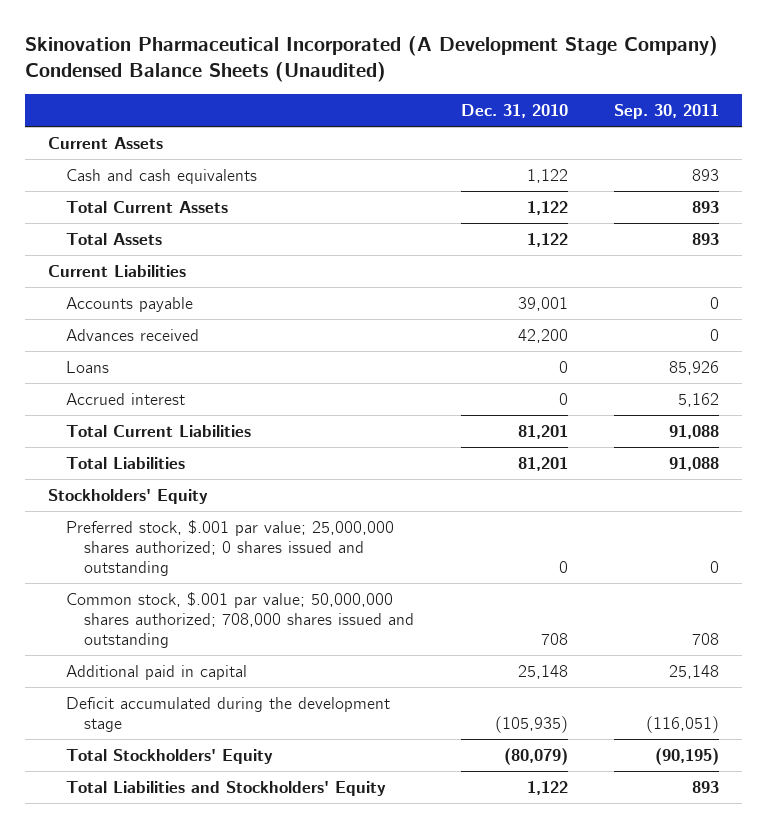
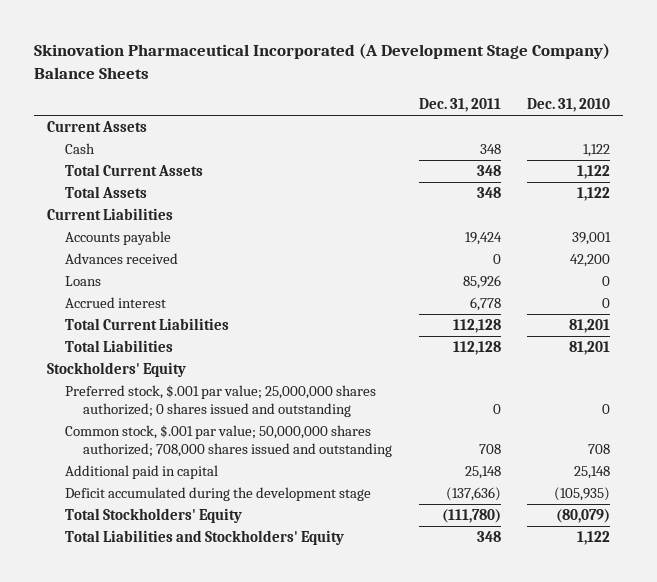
[25,36,719,83] Skinovation Pharmaceutical Incorporated (A Development Stage Company) Condensed Balance Sheets (Unaudited) -> [33,43,610,80] Skinovation Pharmaceutical Incorporated (A Development Stage Company) Balance Sheets
[614,103,720,119] Sep. 30, 2011 -> none
none -> [418,98,501,113] Dec. 31, 2011
[66,168,258,184] Cash and cash equivalents -> [65,142,96,154] Cash

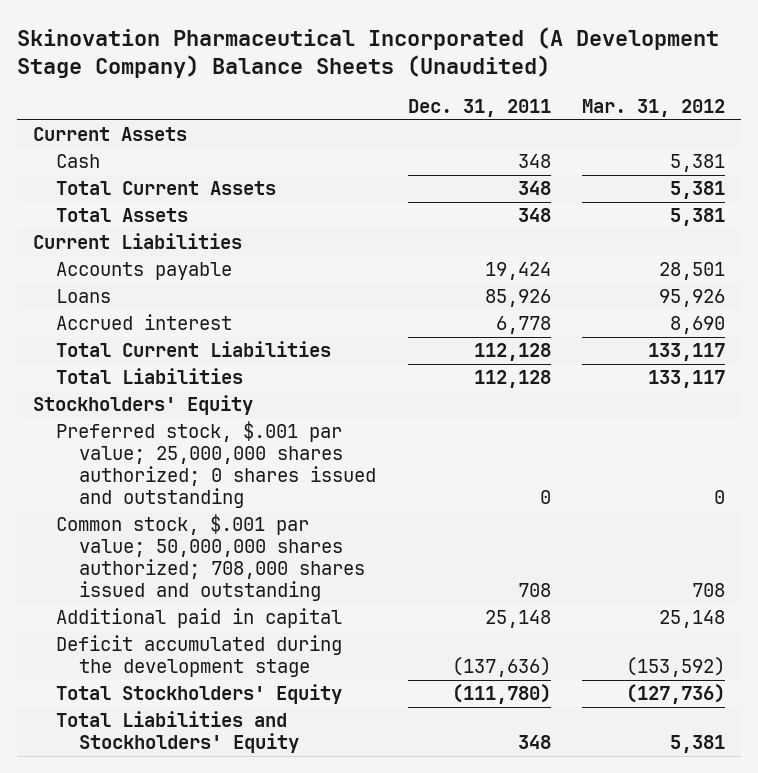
[33,43,610,80] Skinovation Pharmaceutical Incorporated (A Development Stage Company) Balance Sheets -> [16,26,719,79] Skinovation Pharmaceutical Incorporated (A Development Stage Company) Balance Sheets (Unaudited)
[526,98,610,113] Dec. 31, 2010 -> none
none -> [582,99,726,118] Mar. 31, 2012
[65,252,179,264] Advances received -> none

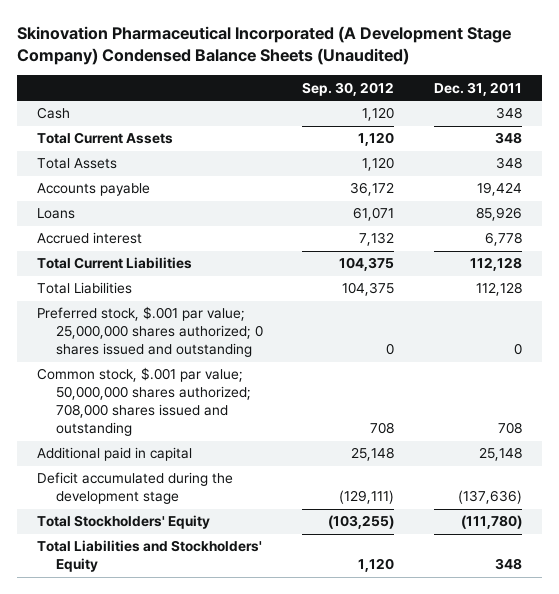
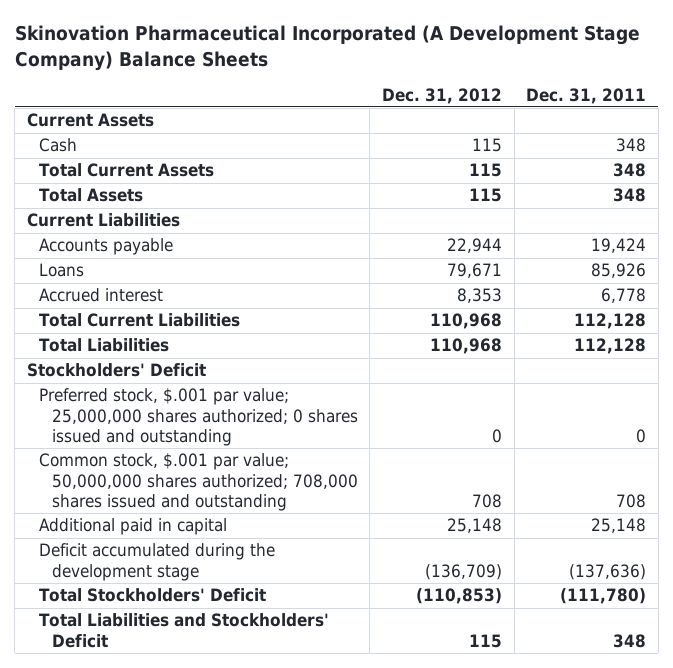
[17,26,512,66] Skinovation Pharmaceutical Incorporated (A Development Stage Company) Condensed Balance Sheets (Unaudited) -> [14,25,640,71] Skinovation Pharmaceutical Incorporated (A Development Stage Company) Balance Sheets
[302,81,395,96] Sep. 30, 2012 -> none
none -> [381,87,502,104] Dec. 31, 2012
none -> [26,113,154,128] Current Assets
none -> [26,213,180,228] Current Liabilities
none -> [26,363,206,378] Stockholders' Deficit
[36,515,210,530] Total Stockholders' Equity -> [39,588,267,603] Total Stockholders' Deficit
[36,540,262,573] Total Liabilities and Stockholders' Equity -> [39,613,330,648] Total Liabilities and Stockholders' Deficit

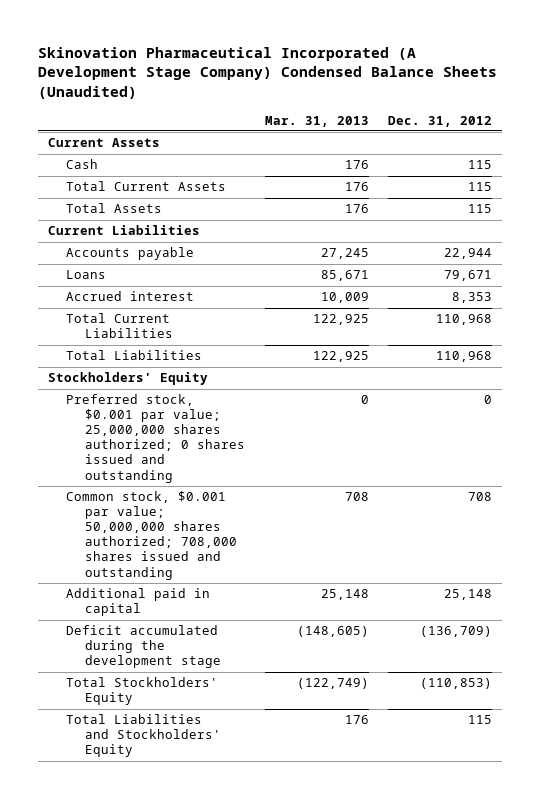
[14,25,640,71] Skinovation Pharmaceutical Incorporated (A Development Stage Company) Balance Sheets -> [38,46,498,99] Skinovation Pharmaceutical Incorporated (A Development Stage Company) Condensed Balance Sheets (Unaudited)
[526,87,647,104] Dec. 31, 2011 -> none
none -> [264,115,369,127] Mar. 31, 2013
[26,363,206,378] Stockholders' Deficit -> [48,372,209,386] Stockholders' Equity
[39,388,358,446] Preferred stock, $.001 par value; 25,000,000 shares authorized; 0 shares issued and outstanding -> [66,394,245,483] Preferred stock, $0.001 par value; 25,000,000 shares authorized; 0 shares issued and outstanding
[39,453,358,511] Common stock, $.001 par value; 50,000,000 shares authorized; 708,000 shares issued and outstanding -> [66,491,237,580] Common stock, $0.001 par value; 50,000,000 shares authorized; 708,000 shares issued and outstanding
[39,588,267,603] Total Stockholders' Deficit -> [66,677,219,706] Total Stockholders' Equity
[39,613,330,648] Total Liabilities and Stockholders' Deficit -> [66,714,221,758] Total Liabilities and Stockholders' Equity

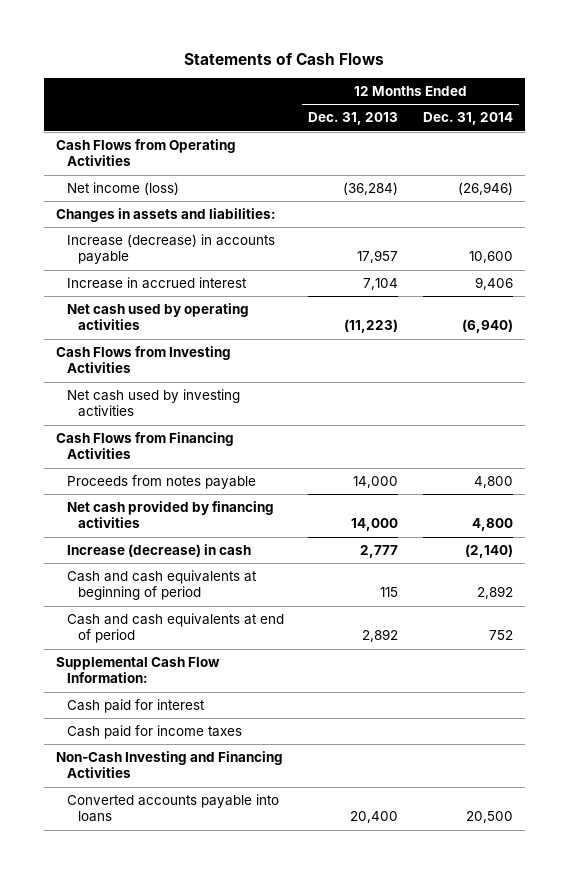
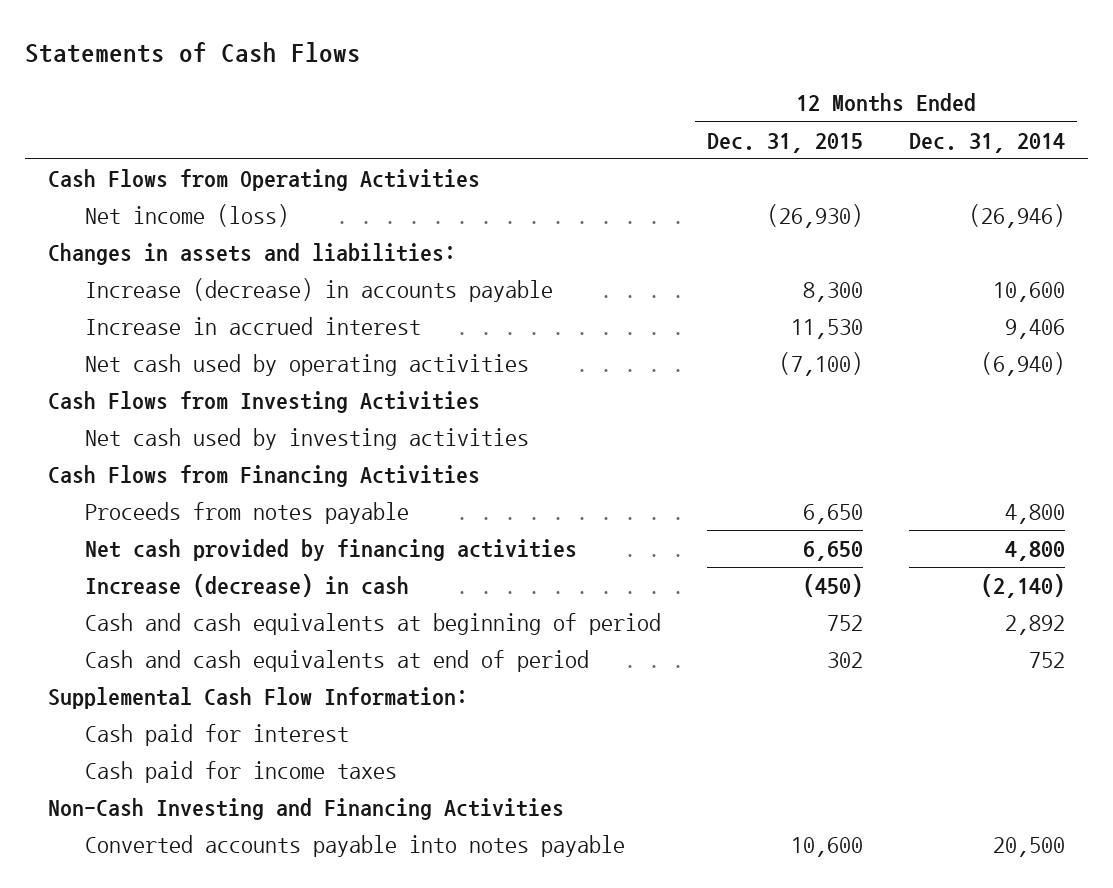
[308,112,399,126] Dec. 31, 2013 -> none
none -> [706,132,863,153] Dec. 31, 2015
[67,794,280,823] Converted accounts payable into loans -> [84,835,625,858] Converted accounts payable into notes payable

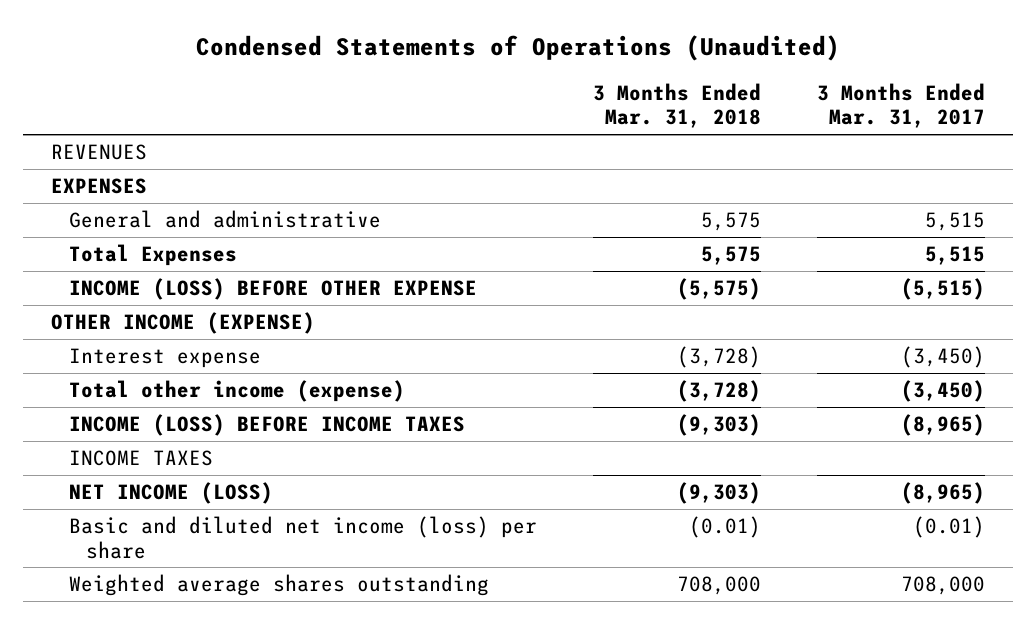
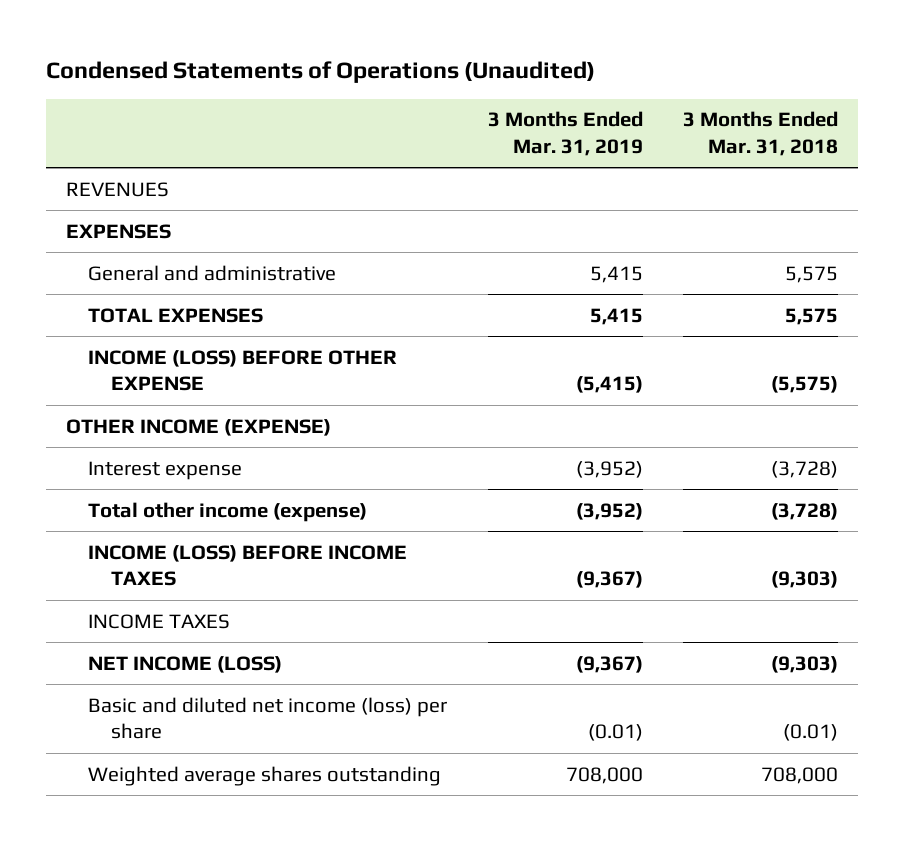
[817,83,986,129] 3 Months Ended Mar. 31, 2017 -> none
none -> [487,111,643,156] 3 Months Ended Mar. 31, 2019
[68,244,237,267] Total Expenses -> [88,307,264,323] TOTAL EXPENSES

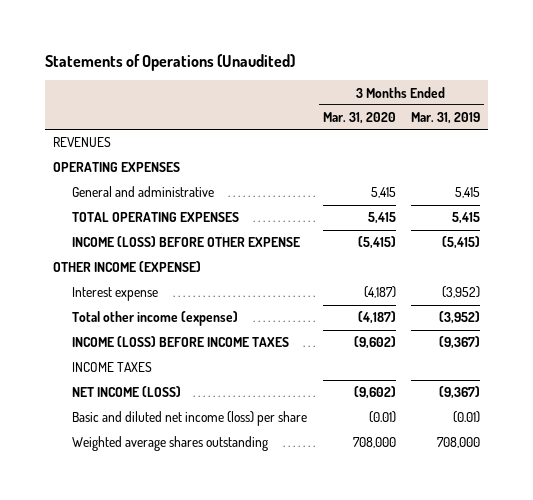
[45,60,595,83] Condensed Statements of Operations (Unaudited) -> [45,53,296,71] Statements of Operations (Unaudited)
[682,111,838,156] 3 Months Ended Mar. 31, 2018 -> none
none -> [322,112,396,125] Mar. 31, 2020
[65,223,171,239] EXPENSES -> [52,162,180,173] OPERATING EXPENSES
[88,307,264,323] TOTAL EXPENSES -> [72,212,240,223] TOTAL OPERATING EXPENSES

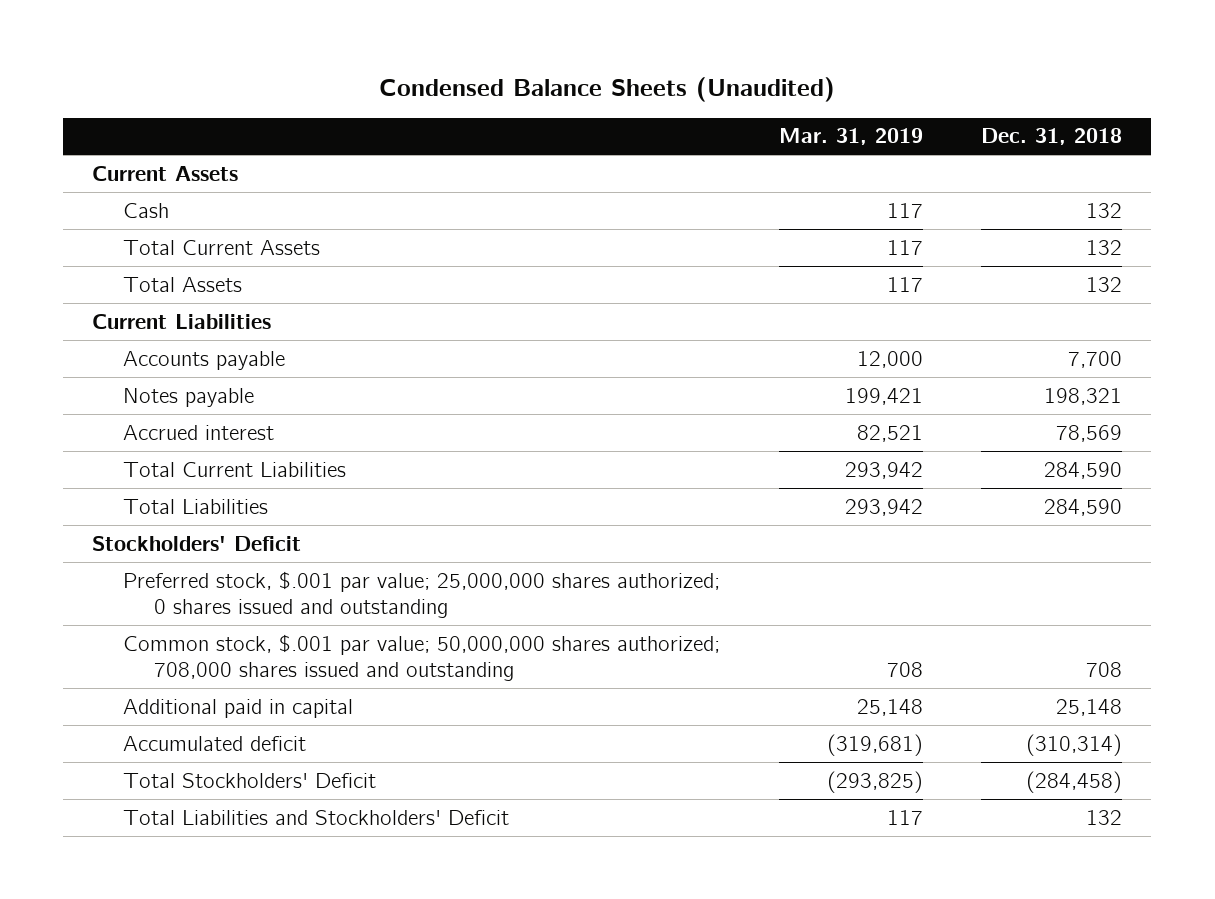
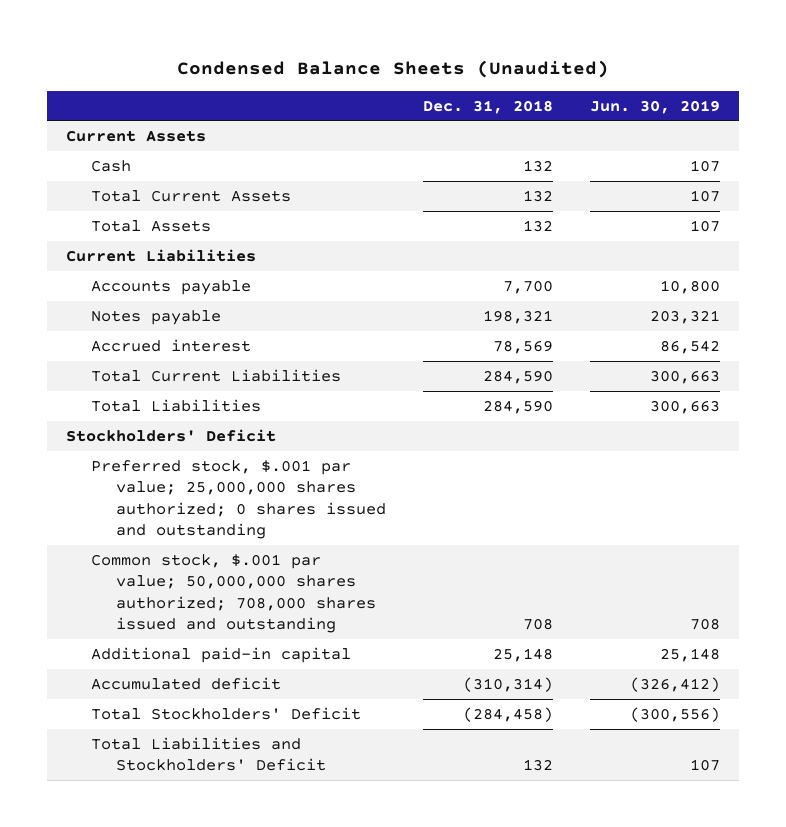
[778,128,923,146] Mar. 31, 2019 -> none
none -> [590,99,721,114] Jun. 30, 2019
[123,698,354,718] Additional paid in capital -> [91,646,352,663] Additional paid-in capital

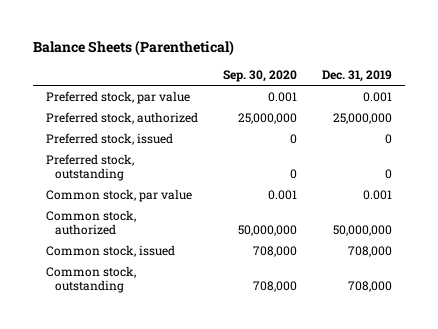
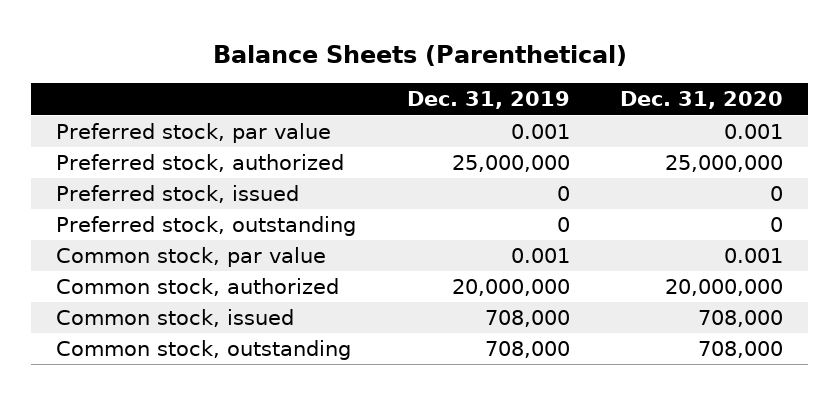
[223,69,298,82] Sep. 30, 2020 -> none
none -> [620,91,784,110] Dec. 31, 2020
[333,224,393,236] 50,000,000 -> [451,279,570,297] 20,000,000

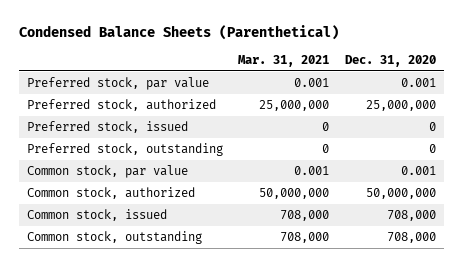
[212,44,627,66] Balance Sheets (Parenthetical) -> [19,25,340,41] Condensed Balance Sheets (Parenthetical)
[406,91,570,110] Dec. 31, 2019 -> none
none -> [238,55,330,68] Mar. 31, 2021
[665,279,784,297] 20,000,000 -> [365,188,436,200] 50,000,000

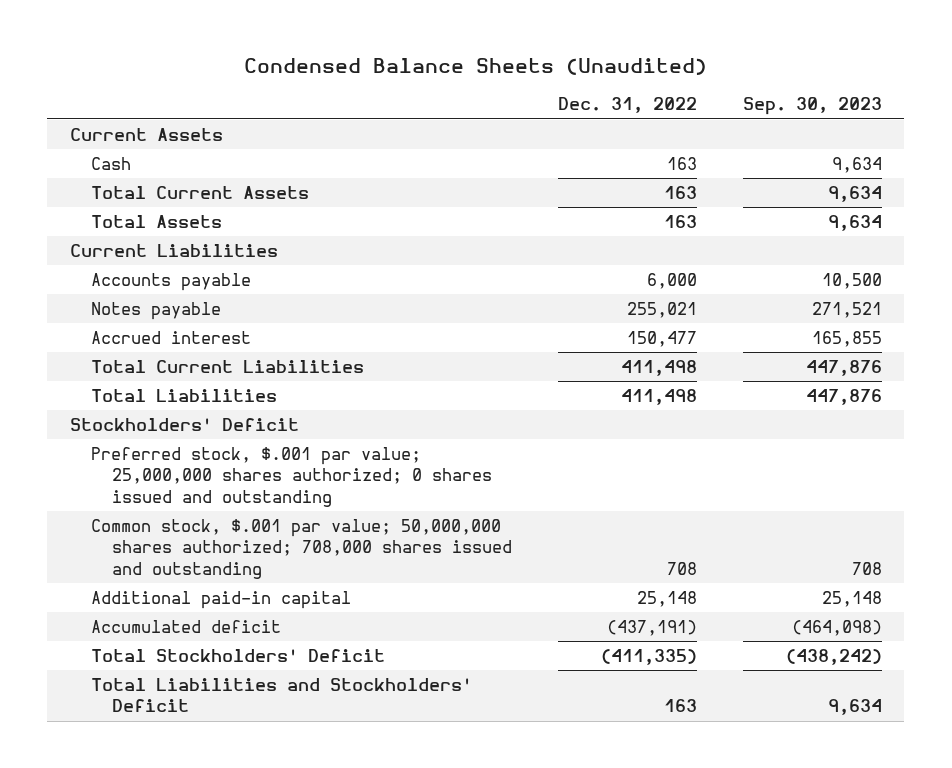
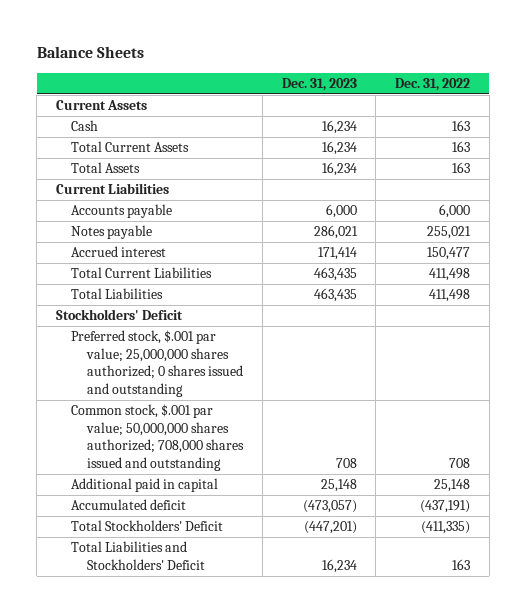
[243,57,707,75] Condensed Balance Sheets (Unaudited) -> [36,46,144,59] Balance Sheets
[742,97,882,116] Sep. 30, 2023 -> none
none -> [281,78,357,92] Dec. 31, 2023
[91,590,352,609] Additional paid-in capital -> [71,478,219,493] Additional paid in capital

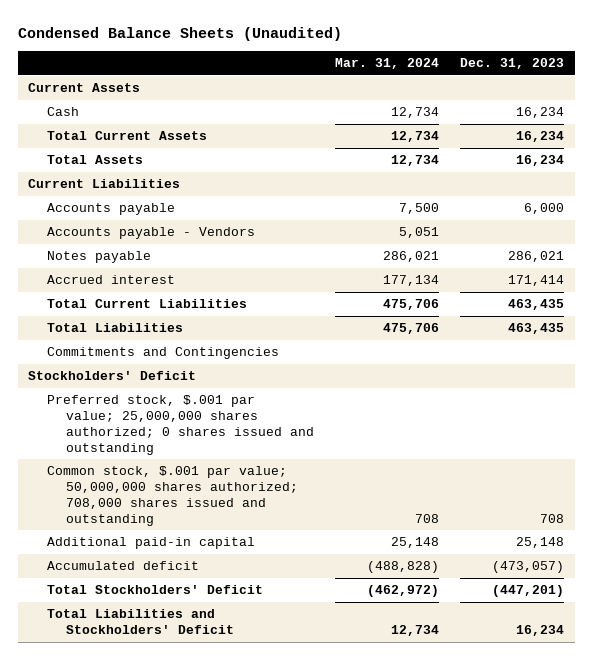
[36,46,144,59] Balance Sheets -> [17,26,342,41] Condensed Balance Sheets (Unaudited)
[395,78,471,92] Dec. 31, 2022 -> none
none -> [335,58,440,70] Mar. 31, 2024
none -> [47,227,256,240] Accounts payable - Vendors
none -> [47,347,280,360] Commitments and Contingencies
[71,478,219,493] Additional paid in capital -> [47,537,256,550] Additional paid-in capital

